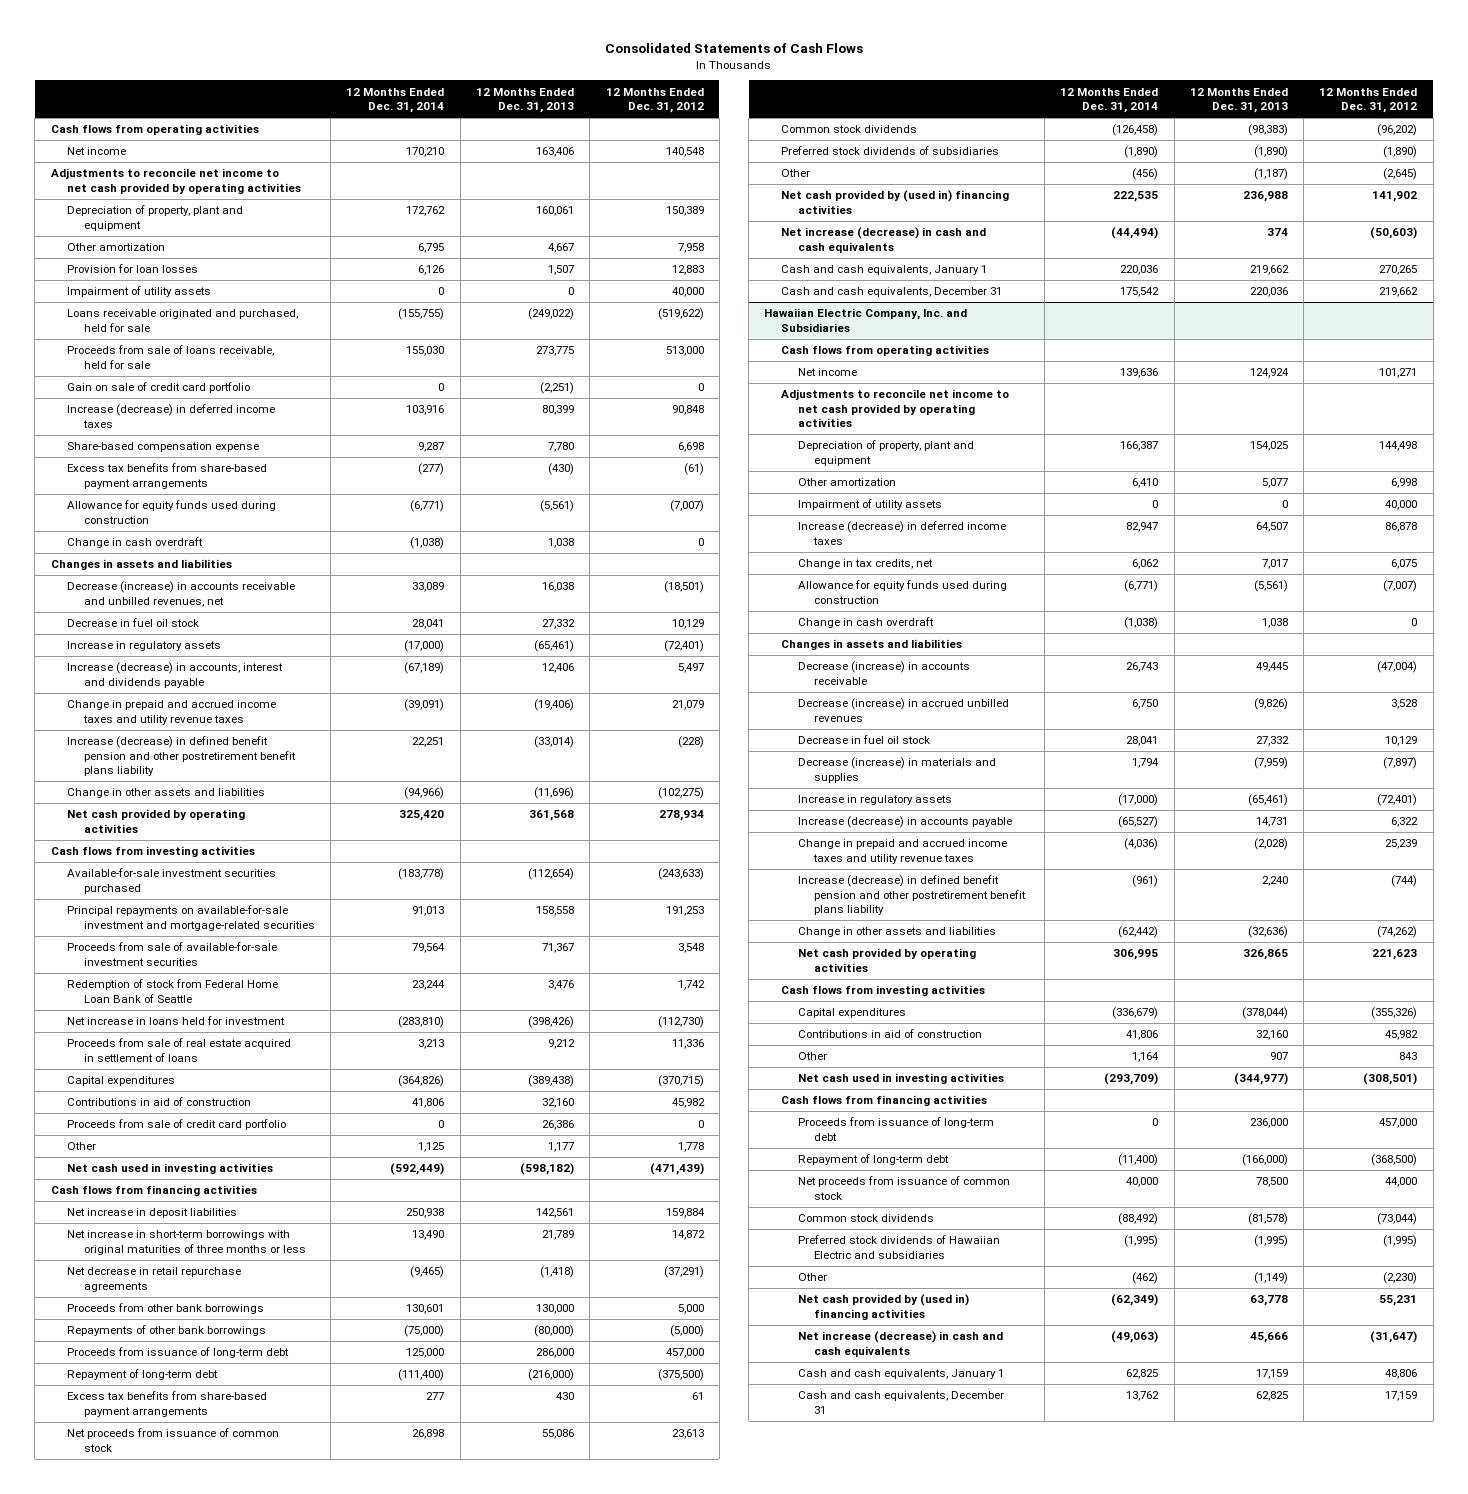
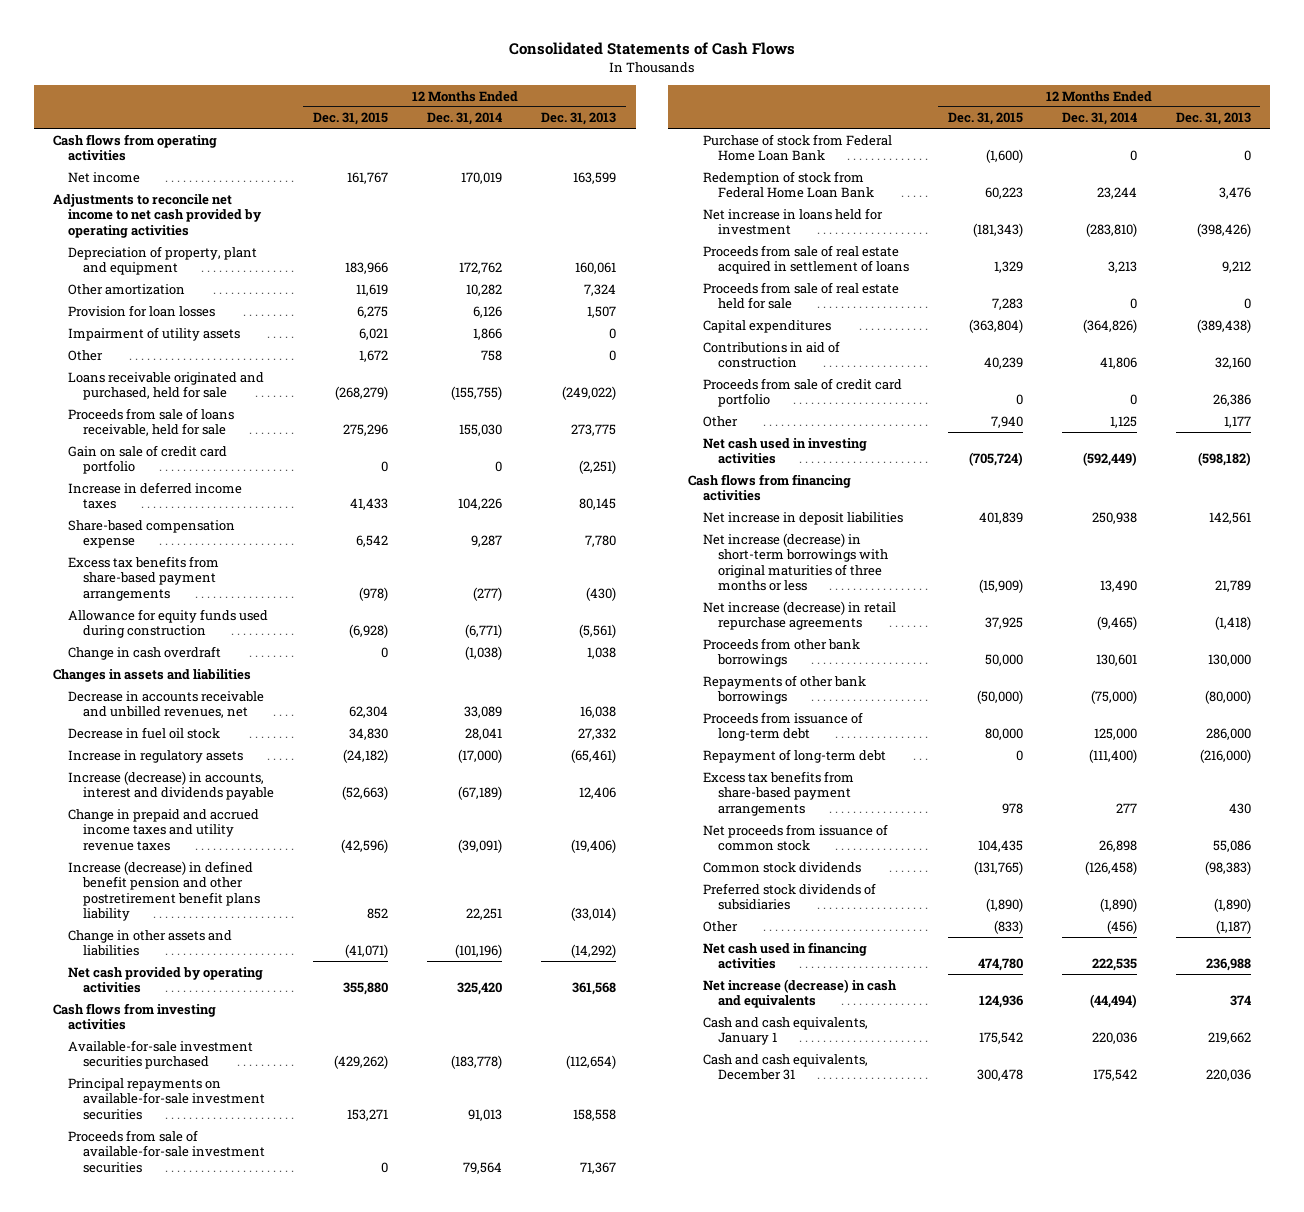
[605,87,704,114] 12 Months Ended Dec. 31, 2012 -> none
none -> [313,112,389,126] Dec. 31, 2015
[406,147,445,158] 170,210 -> [461,171,503,184] 170,019
[535,147,574,158] 163,406 -> [573,171,617,184] 163,599
[418,243,445,254] 6,795 -> [466,283,503,296] 10,282
[547,243,574,254] 4,667 -> [584,283,617,296] 7,324
[438,287,445,296] 0 -> [473,327,503,340] 1,866
none -> [68,349,104,361] Other
[67,404,276,428] Increase (decrease) in deferred income taxes -> [68,481,243,510] Increase in deferred income taxes
[406,405,445,416] 103,916 -> [458,498,503,511] 104,226
[541,405,574,416] 80,399 -> [579,498,617,511] 80,145
[67,581,296,607] Decrease (increase) in accounts receivable and unbilled revenues, net -> [68,690,265,719] Decrease in accounts receivable and unbilled revenues, net
[404,787,445,800] (94,966) -> [455,944,503,959] (101,196)
[533,787,574,800] (11,696) -> [571,944,617,959] (14,292)
[67,905,315,931] Principal repayments on available-for-sale investment and mortgage-related securities -> [68,1077,266,1120] Principal repayments on available-for-sale investment securities
none -> [702,133,892,162] Purchase of stock from Federal Home Loan Bank
[67,979,279,1003] Redemption of stock from Federal Home Loan Bank of Seattle -> [702,170,874,199] Redemption of stock from Federal Home Loan Bank
none -> [702,281,899,310] Proceeds from sale of real estate held for sale
[67,1230,306,1255] Net increase in short-term borrowings with original maturities of three months or less -> [702,532,888,592] Net increase (decrease) in short-term borrowings with original maturities of three months or less
[67,1267,242,1292] Net decrease in retail repurchase agreements -> [702,600,896,631] Net increase (decrease) in retail repurchase agreements
[781,190,1010,214] Net cash provided by (used in) financing activities -> [702,941,867,970] Net cash used in financing activities
[781,227,987,253] Net increase (decrease) in cash and cash equivalents -> [702,978,897,1009] Net increase (decrease) in cash and equivalents
[764,308,968,332] Hawaiian Electric Company, Inc. and Subsidiaries -> none
[781,345,990,357] Cash flows from operating activities -> none
[797,368,857,377] Net income -> none
[781,389,1010,428] Adjustments to reconcile net income to net cash provided by operating activities -> none
[797,440,974,466] Depreciation of property, plant and equipment -> none
[797,478,896,487] Other amortization -> none
[797,499,942,511] Impairment of utility assets -> none
[797,521,1006,545] Increase (decrease) in deferred income taxes -> none
[797,559,933,570] Change in tax credits, net -> none
[797,580,1007,604] Allowance for equity funds used during construction -> none
[797,617,934,629] Change in cash overdraft -> none
[781,639,963,651] Changes in assets and liabilities -> none
[797,661,970,685] Decrease (increase) in accounts receivable -> none
[797,698,1009,722] Decrease (increase) in accrued unbilled revenues -> none
[797,735,930,745] Decrease in fuel oil stock -> none
[797,757,996,783] Decrease (increase) in materials and supplies -> none
[797,795,952,806] Increase in regulatory assets -> none
[797,816,1012,829] Increase (decrease) in accounts payable -> none
[797,839,1007,864] Change in prepaid and accrued income taxes and utility revenue taxes -> none
[797,875,1027,916] Increase (decrease) in defined benefit pension and other postretirement benefit plans liability -> none
[797,927,996,938] Change in other assets and liabilities -> none
[797,948,976,972] Net cash provided by operating activities -> none
[781,985,986,997] Cash flows from investing activities -> none
[797,1008,906,1019] Capital expenditures -> none
[797,1029,982,1039] Contributions in aid of construction -> none
[797,1052,827,1061] Other -> none
[797,1073,1004,1085] Net cash used in investing activities -> none
[781,1095,988,1107] Cash flows from financing activities -> none
[797,1117,994,1141] Proceeds from issuance of long-term debt -> none
[797,1154,949,1166] Repayment of long-term debt -> none
[797,1176,1010,1200] Net proceeds from issuance of common stock -> none
[797,1214,934,1223] Common stock dividends -> none
[797,1235,1000,1259] Preferred stock dividends of Hawaiian Electric and subsidiaries -> none
[797,1273,827,1282] Other -> none
[797,1294,969,1320] Net cash provided by (used in) financing activities -> none
[797,1331,1003,1357] Net increase (decrease) in cash and cash equivalents -> none
[797,1369,1004,1380] Cash and cash equivalents, January 1 -> none
[797,1391,1004,1414] Cash and cash equivalents, December 31 -> none

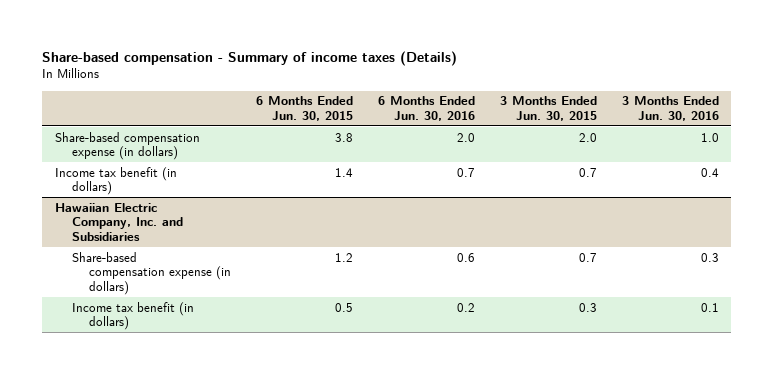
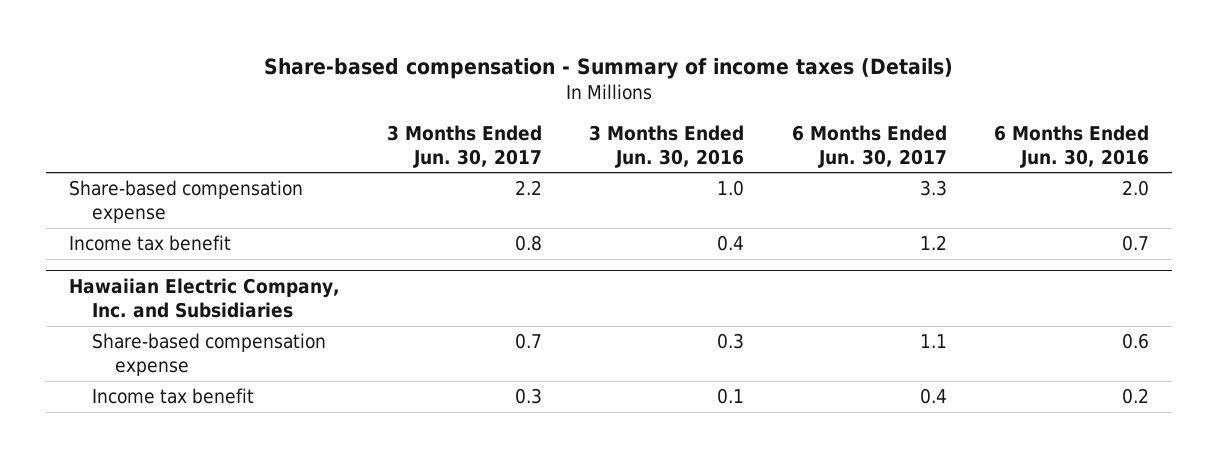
[255,96,353,121] 6 Months Ended Jun. 30, 2015 -> none
[499,96,597,121] 3 Months Ended Jun. 30, 2015 -> none
none -> [387,124,543,168] 3 Months Ended Jun. 30, 2017
none -> [791,124,947,168] 6 Months Ended Jun. 30, 2017
[54,131,200,161] Share-based compensation expense (in dollars) -> [69,180,304,224] Share-based compensation expense
[54,166,177,196] Income tax benefit (in dollars) -> [69,235,232,252] Income tax benefit
[71,251,231,296] Share-based compensation expense (in dollars) -> [92,333,327,377] Share-based compensation expense
[71,301,194,331] Income tax benefit (in dollars) -> [92,388,255,405] Income tax benefit

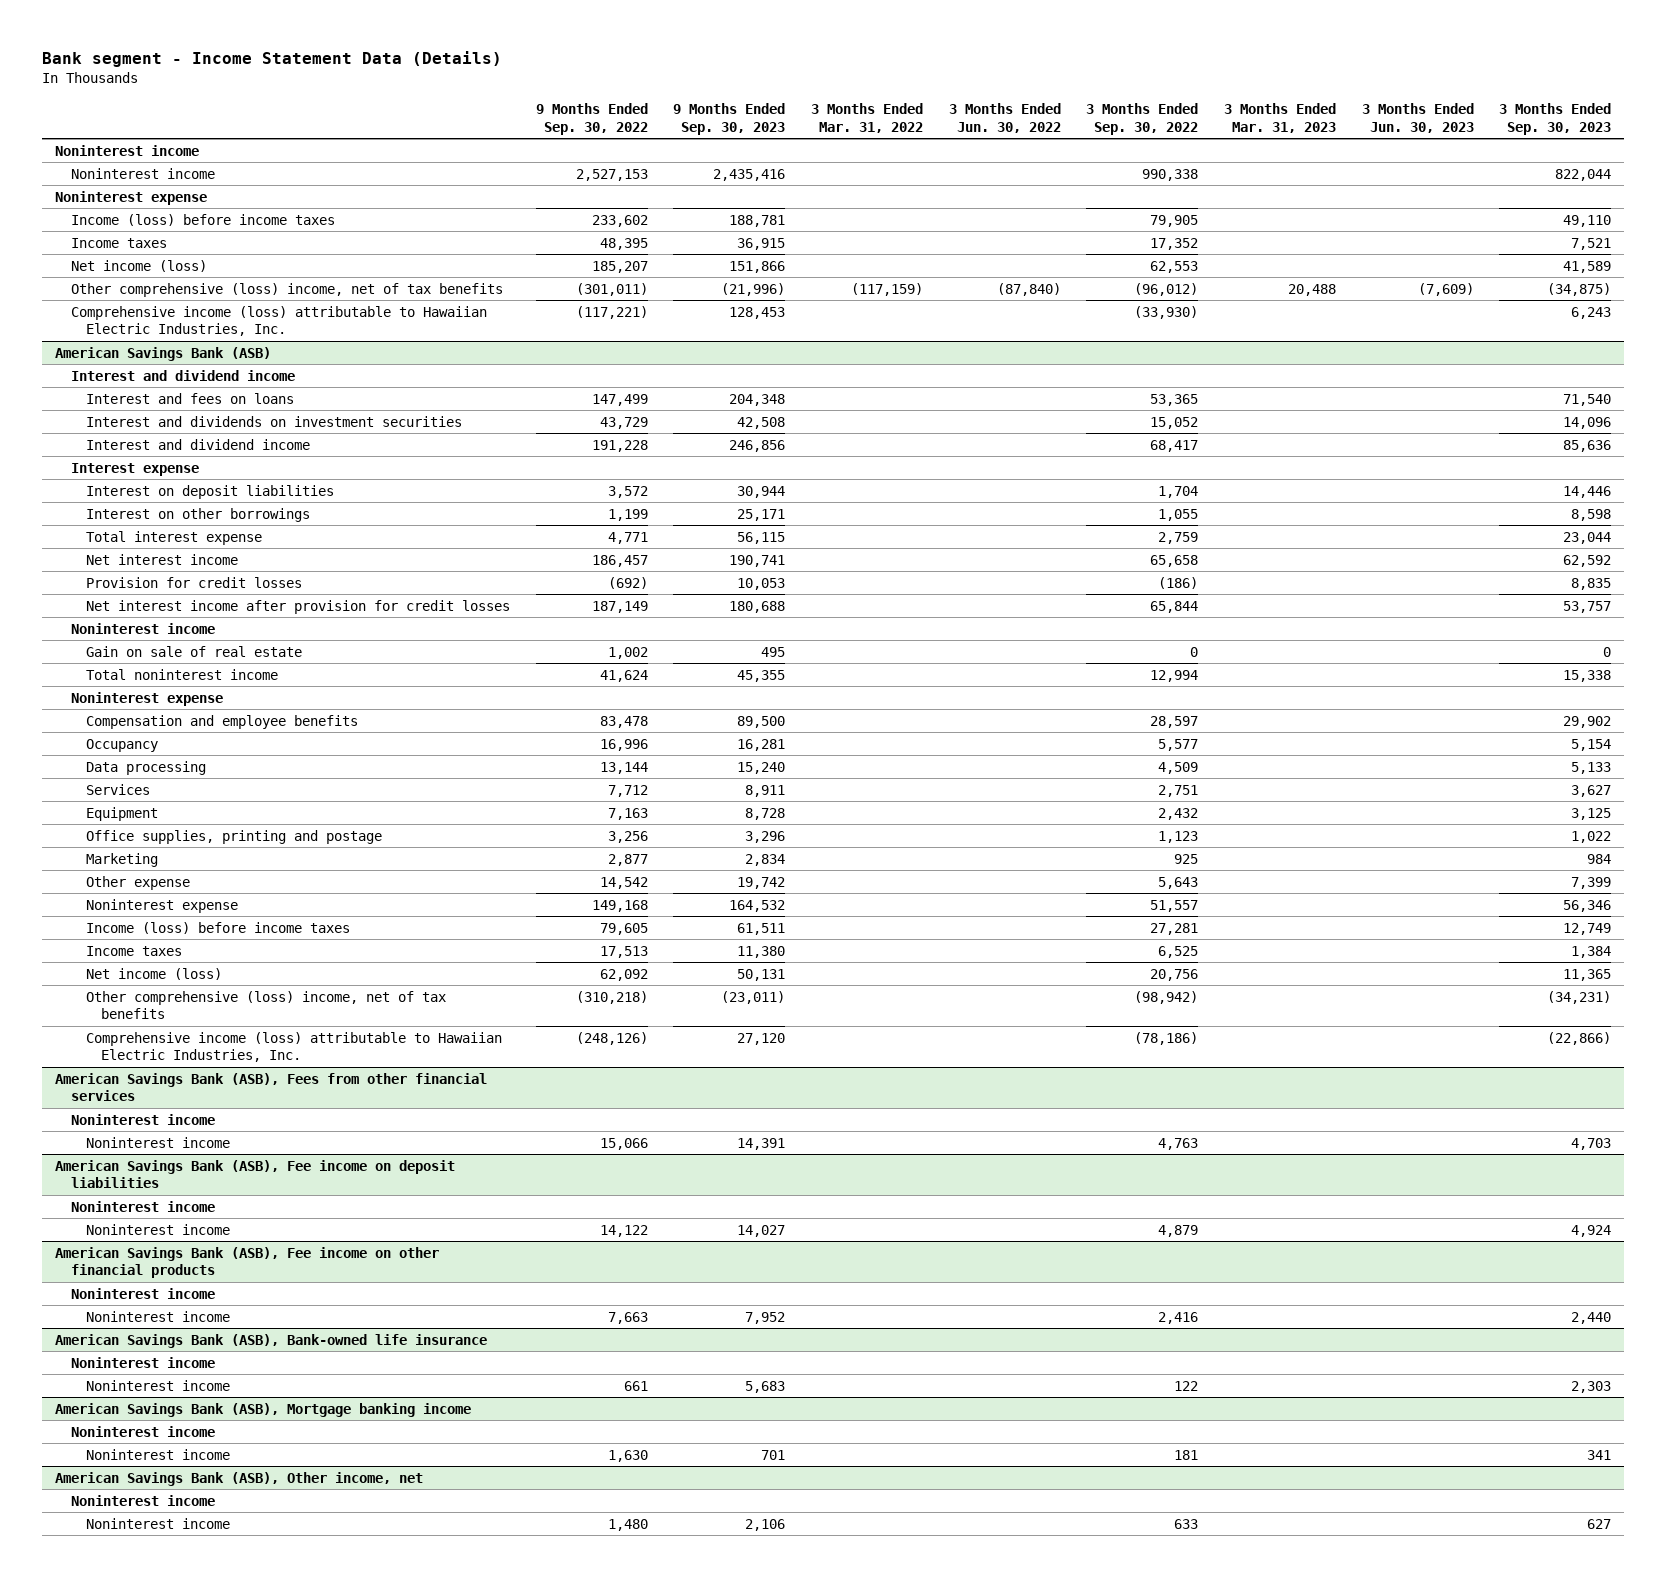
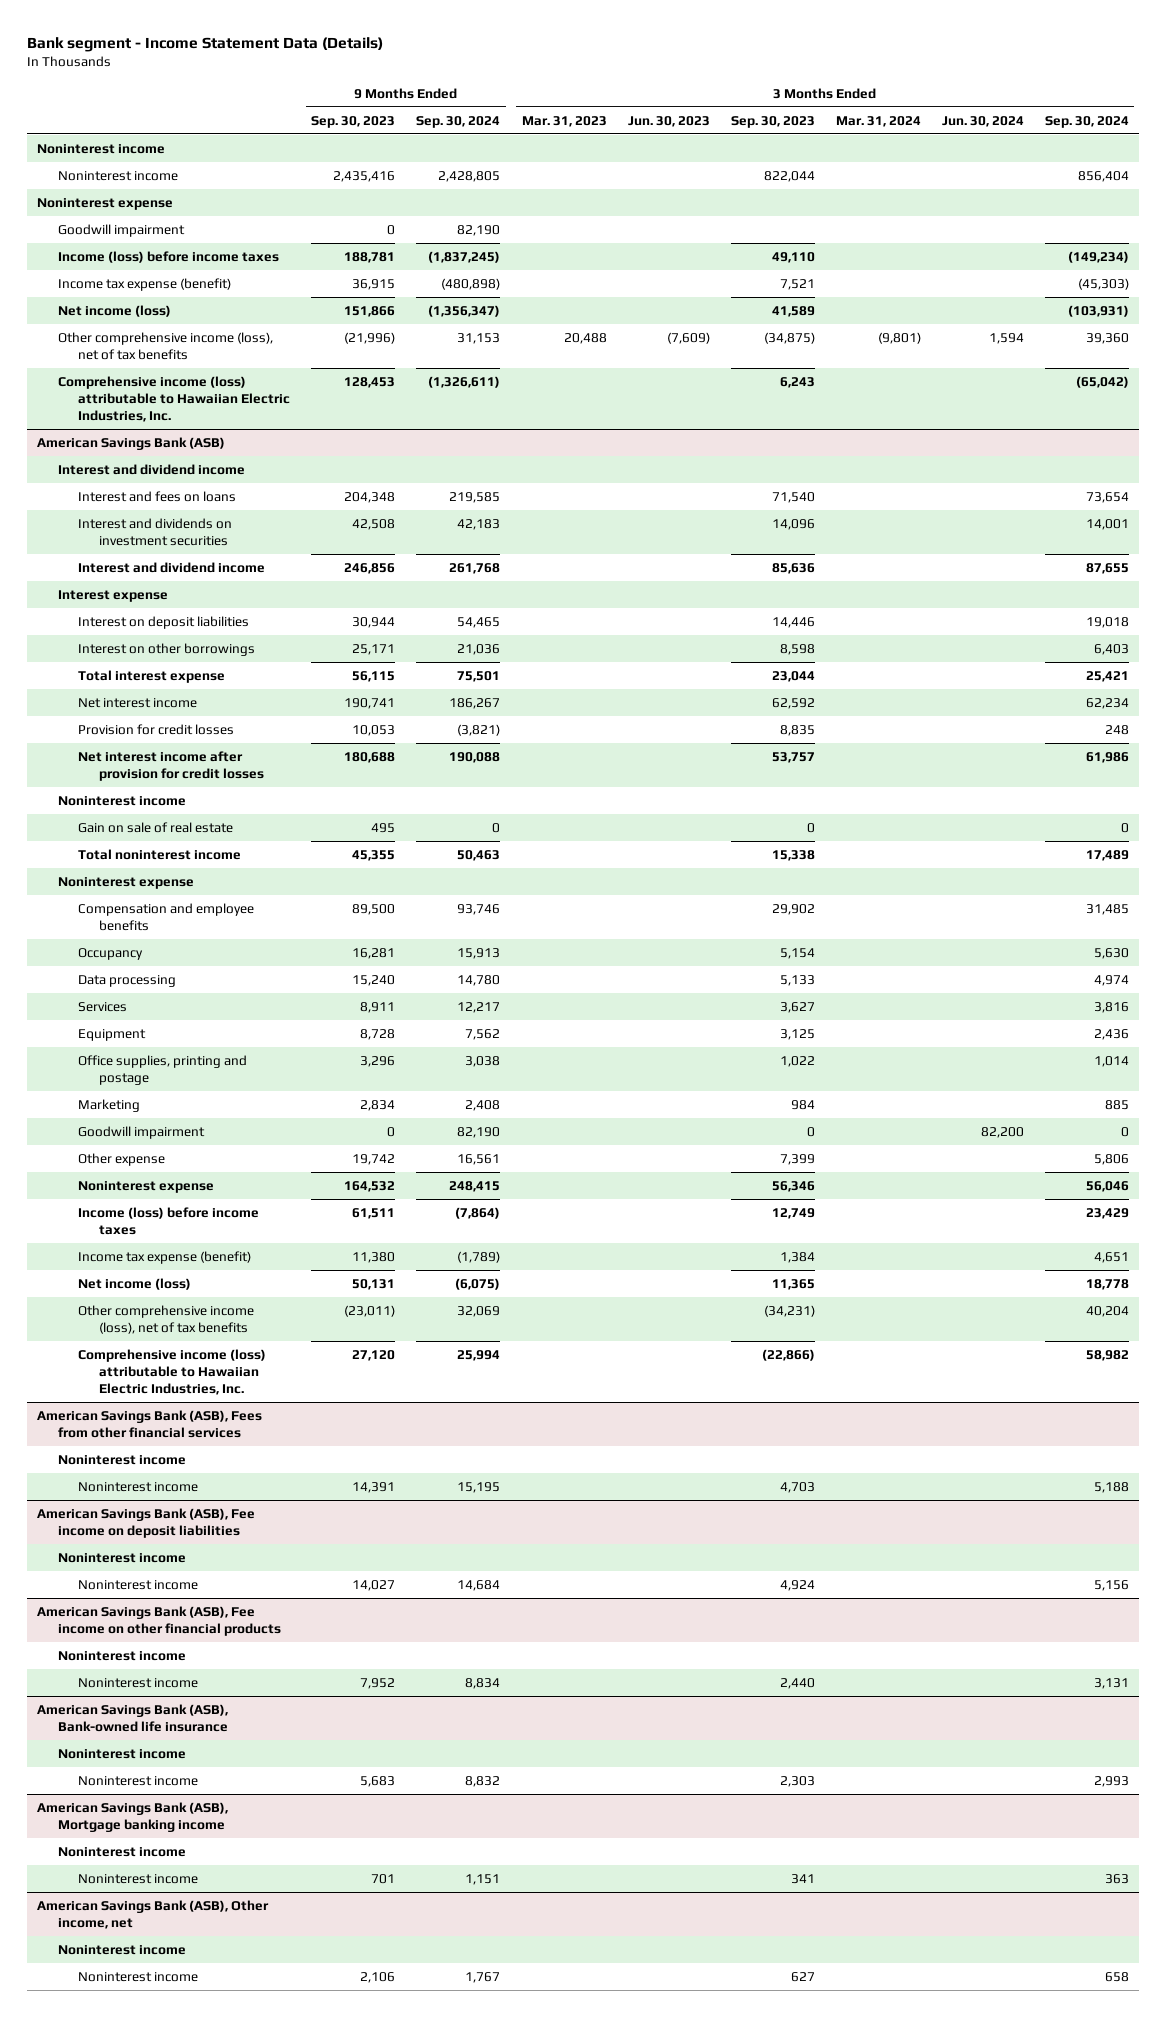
[535,103,648,135] 9 Months Ended Sep. 30, 2022 -> none
[810,103,923,133] 3 Months Ended Mar. 31, 2022 -> none
[948,103,1061,133] 3 Months Ended Jun. 30, 2022 -> none
[1086,103,1199,135] 3 Months Ended Sep. 30, 2022 -> none
none -> [416,115,501,128] Sep. 30, 2024
none -> [835,115,921,127] Mar. 31, 2024
none -> [941,115,1024,127] Jun. 30, 2024
none -> [1044,115,1129,128] Sep. 30, 2024
none -> [57,223,185,237] Goodwill impairment
[70,237,167,248] Income taxes -> [57,277,231,291] Income tax expense (benefit)
[70,282,503,297] Other comprehensive (loss) income, net of tax benefits -> [57,331,273,360] Other comprehensive income (loss), net of tax benefits
none -> [78,1125,206,1139] Goodwill impairment
[85,945,182,956] Income taxes -> [78,1250,252,1264] Income tax expense (benefit)
[85,990,446,1020] Other comprehensive (loss) income, net of tax benefits -> [78,1304,255,1334] Other comprehensive income (loss), net of tax benefits

